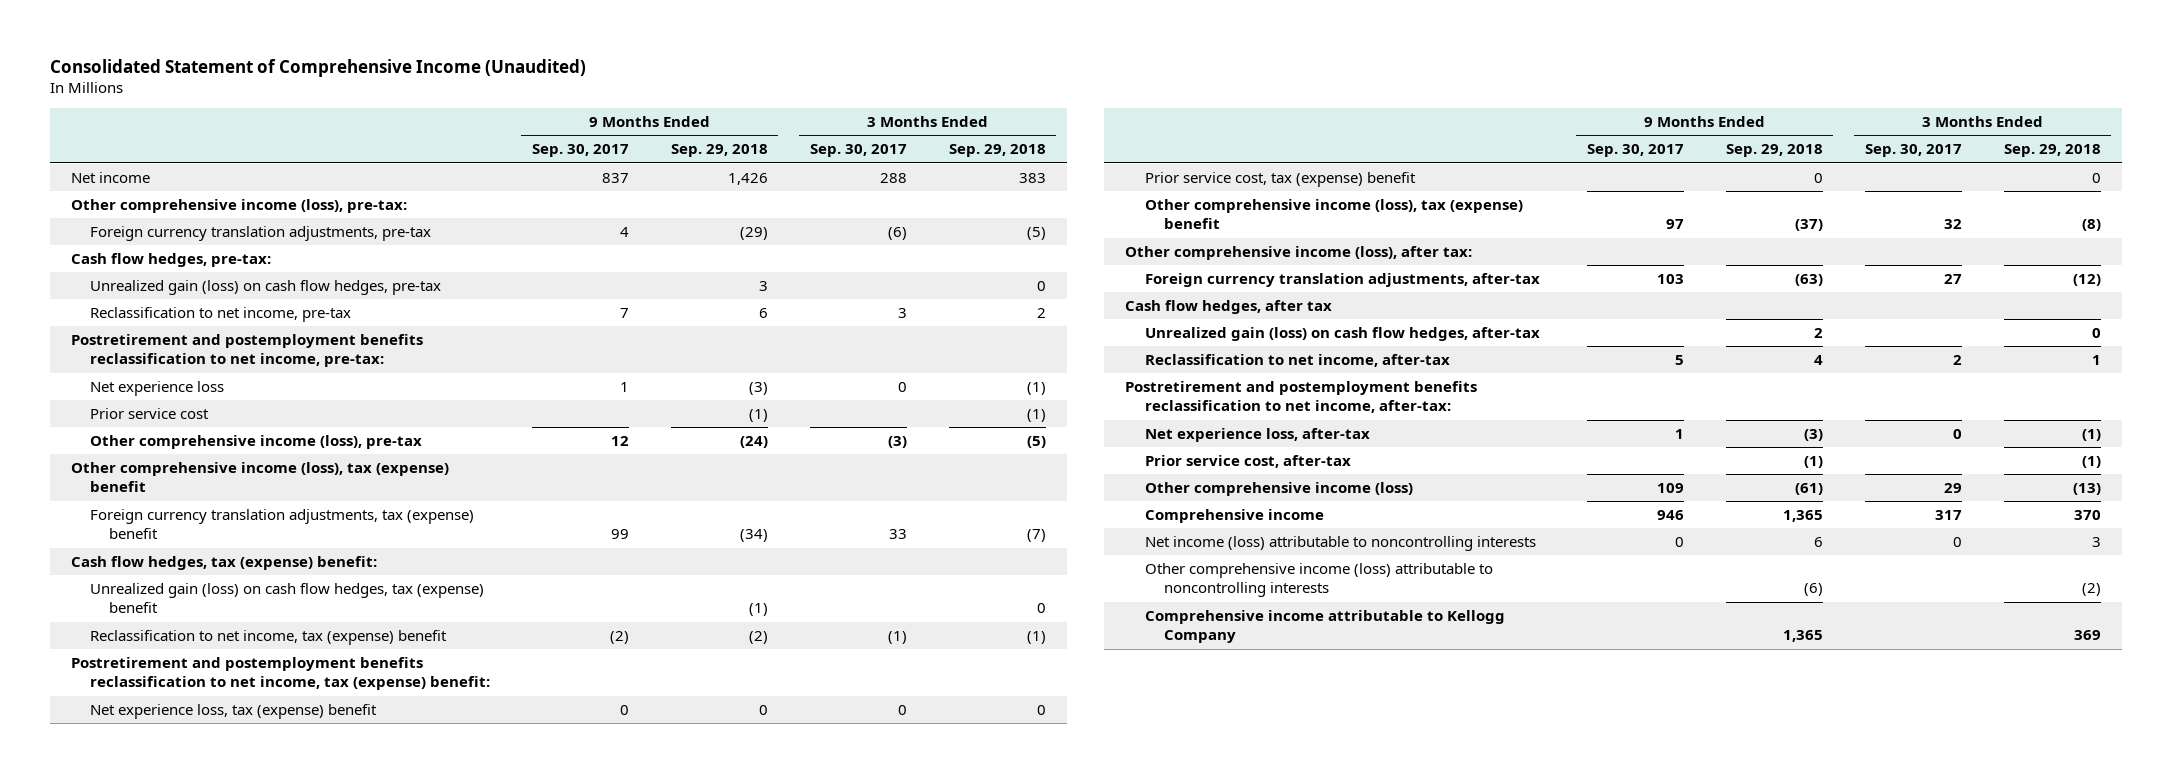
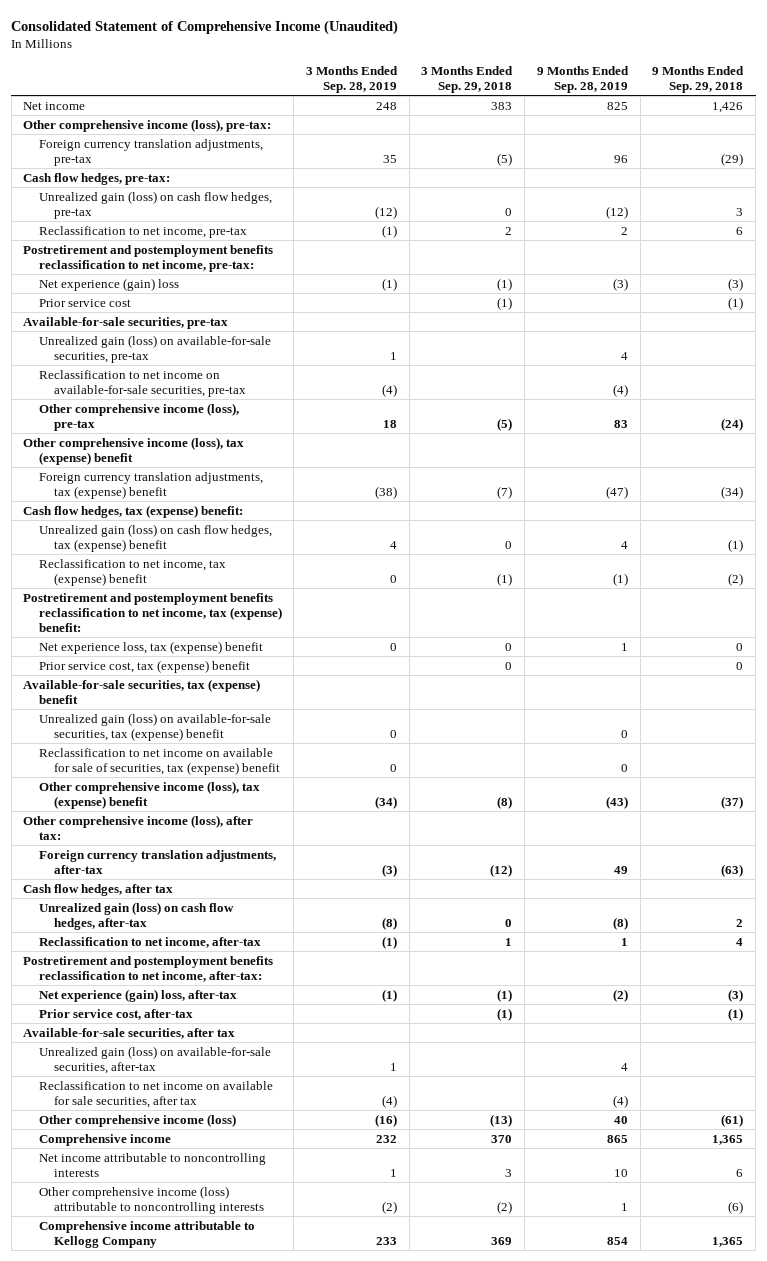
[531,144,629,158] Sep. 30, 2017 -> none
[809,144,907,158] Sep. 30, 2017 -> none
none -> [305,65,398,93] 3 Months Ended Sep. 28, 2019
none -> [536,65,629,93] 9 Months Ended Sep. 28, 2019
[89,381,224,397] Net experience loss -> [38,277,179,291] Net experience (gain) loss
none -> [23,316,229,329] Available-for-sale securities, pre-tax
none -> [38,334,271,363] Unrealized gain (loss) on available-for-sale securities, pre-tax
none -> [38,369,246,397] Reclassification to net income on available-for-sale securities, pre-tax
none -> [23,678,261,704] Available-for-sale securities, tax (expense) benefit
none -> [38,712,271,741] Unrealized gain (loss) on available-for-sale securities, tax (expense) benefit
none -> [38,747,280,775] Reclassification to net income on available for sale of securities, tax (expense) benefit
[1144,428,1370,443] Net experience loss, after-tax -> [38,988,237,1002] Net experience (gain) loss, after-tax
none -> [23,1027,236,1039] Available-for-sale securities, after tax
none -> [38,1045,271,1074] Unrealized gain (loss) on available-for-sale securities, after-tax
none -> [38,1080,273,1108] Reclassification to net income on available for sale securities, after tax
[1144,536,1536,552] Net income (loss) attributable to noncontrolling interests -> [38,1152,266,1177] Net income attributable to noncontrolling interests

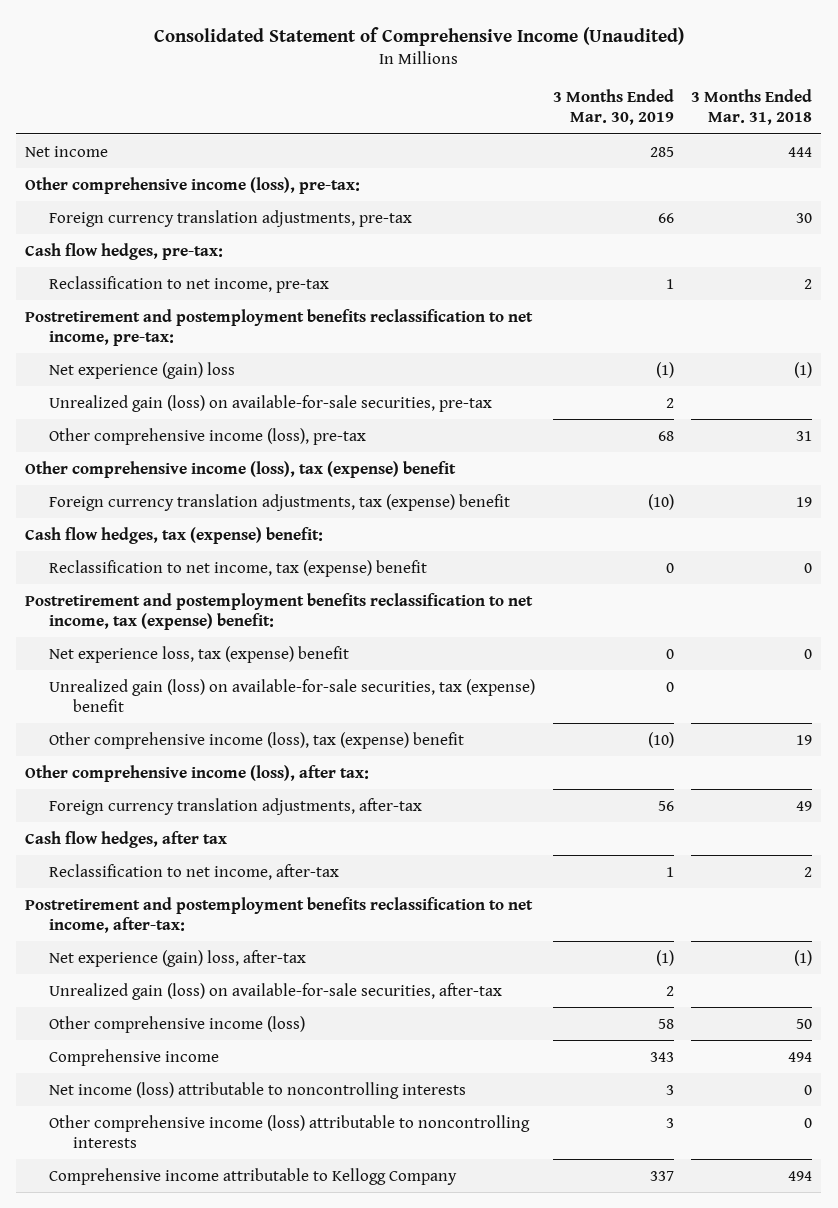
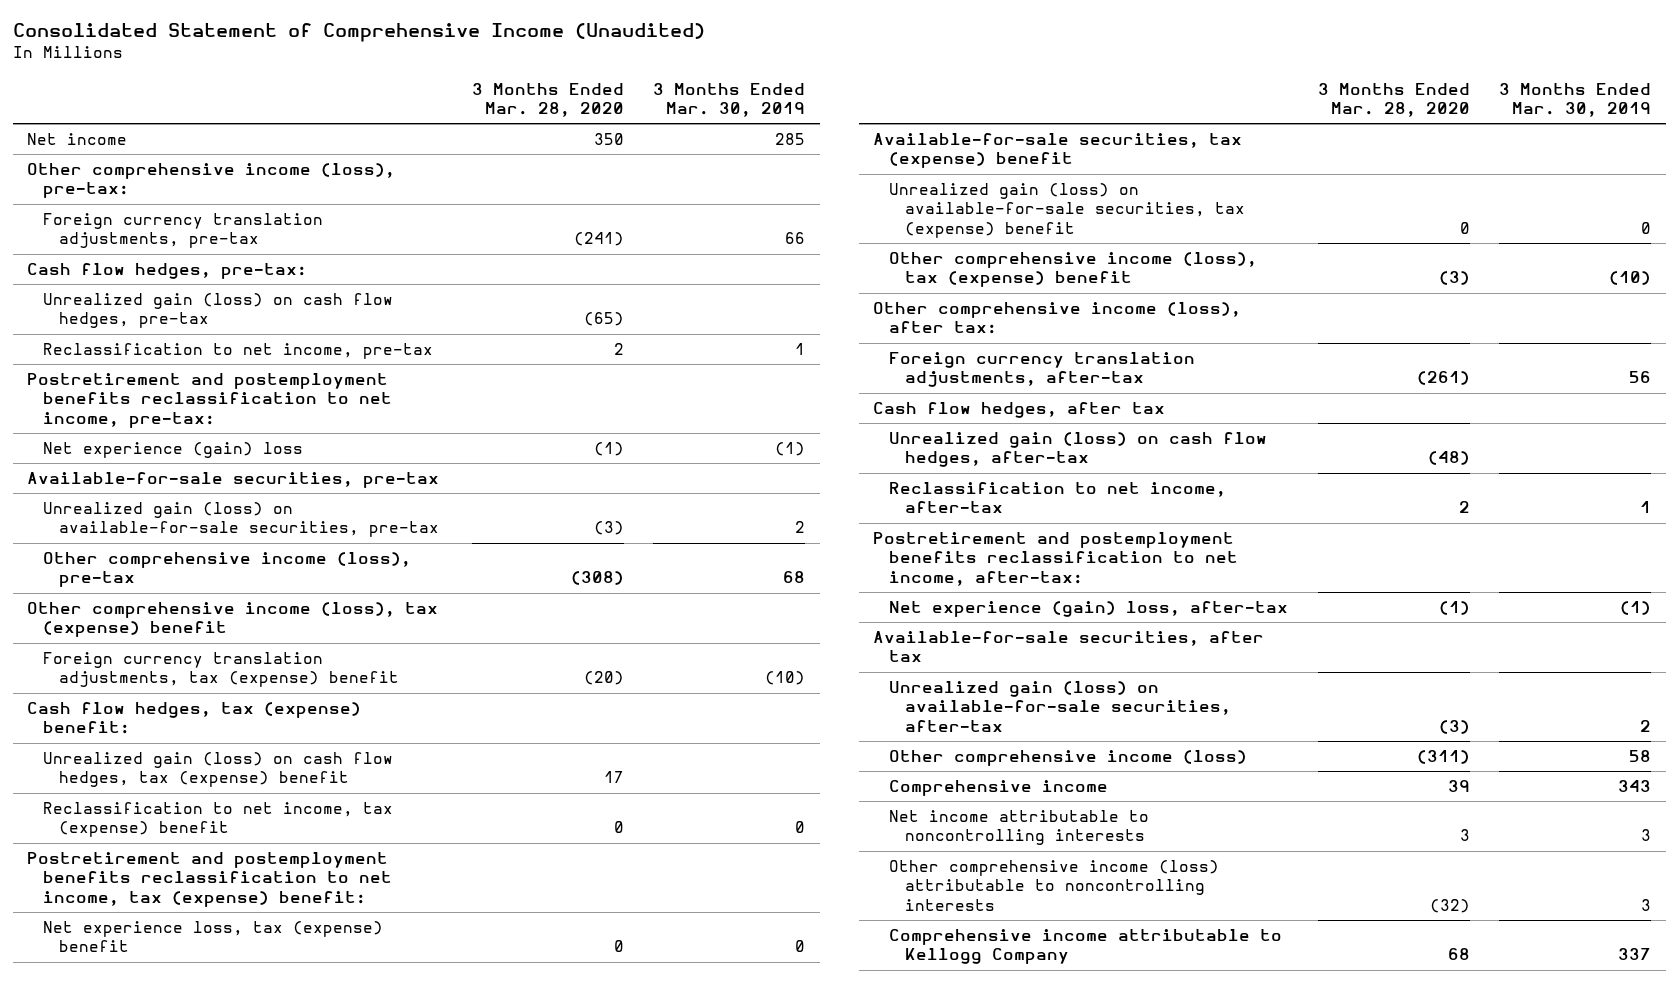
[691,89,813,126] 3 Months Ended Mar. 31, 2018 -> none
none -> [471,82,624,118] 3 Months Ended Mar. 28, 2020
none -> [43,293,394,329] Unrealized gain (loss) on cash flow hedges, pre-tax
none -> [27,472,440,489] Available-for-sale securities, pre-tax
none -> [43,752,394,788] Unrealized gain (loss) on cash flow hedges, tax (expense) benefit
none -> [873,133,1243,169] Available-for-sale securities, tax (expense) benefit
none -> [889,432,1268,468] Unrealized gain (loss) on cash flow hedges, after-tax
none -> [873,631,1265,663] Available-for-sale securities, after tax
[49,1081,467,1099] Net income (loss) attributable to noncontrolling interests -> [889,810,1150,846] Net income attributable to noncontrolling interests

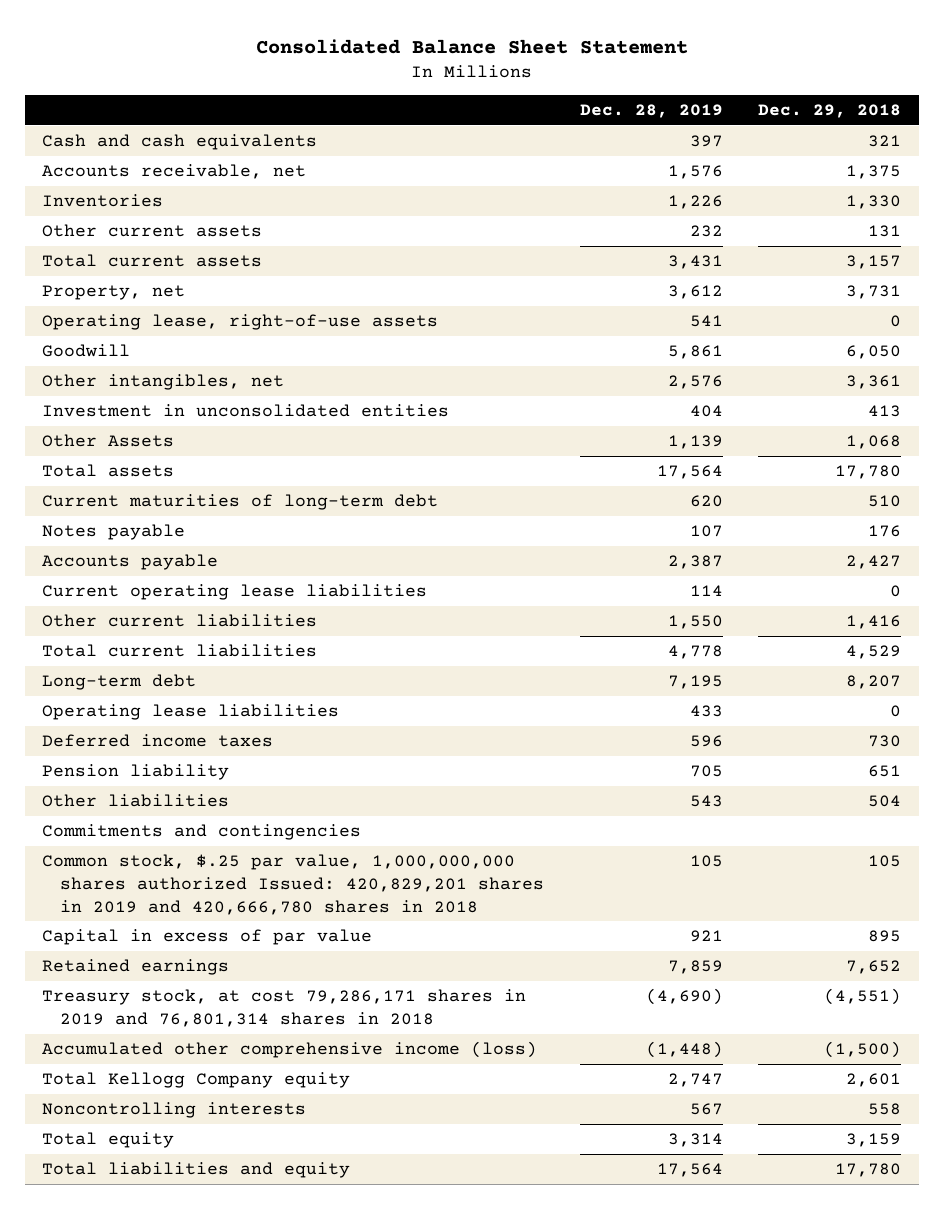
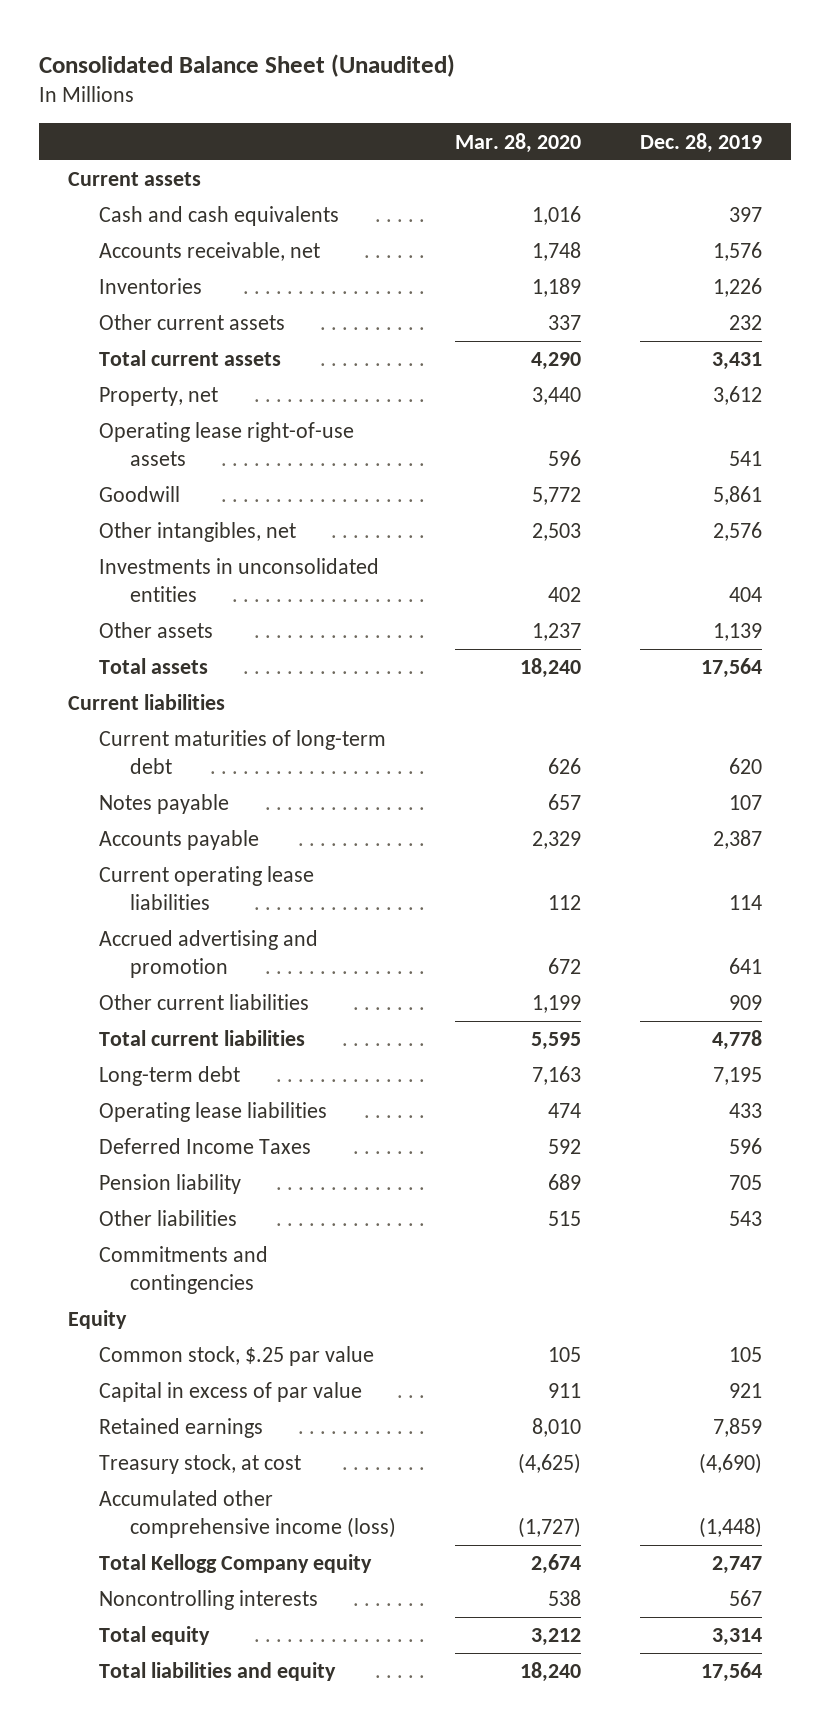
[255,38,688,54] Consolidated Balance Sheet Statement -> [38,53,455,77] Consolidated Balance Sheet (Unaudited)
[758,104,902,119] Dec. 29, 2018 -> none
none -> [454,132,581,153] Mar. 28, 2020
none -> [68,172,202,187] Current assets
[42,314,439,331] Operating lease, right-of-use assets -> [99,422,355,466] Operating lease right-of-use assets
[42,404,450,418] Investment in unconsolidated entities -> [99,558,380,602] Investments in unconsolidated entities
[42,434,175,448] Other Assets -> [99,622,214,639] Other assets
none -> [68,694,226,711] Current liabilities
none -> [99,930,319,978] Accrued advertising and promotion
[667,615,723,630] 1,550 -> [728,995,762,1011] 909
[42,734,274,748] Deferred income taxes -> [99,1138,312,1155] Deferred Income Taxes
none -> [68,1310,128,1330] Equity
[42,854,545,915] Common stock, $.25 par value, 1,000,000,000 shares authorized Issued: 420,829,201 shares in 2019 and 420,666,780 shares in 2018 -> [99,1346,375,1367] Common stock, $.25 par value
[42,989,527,1027] Treasury stock, at cost 79,286,171 shares in 2019 and 76,801,314 shares in 2018 -> [99,1454,302,1475] Treasury stock, at cost

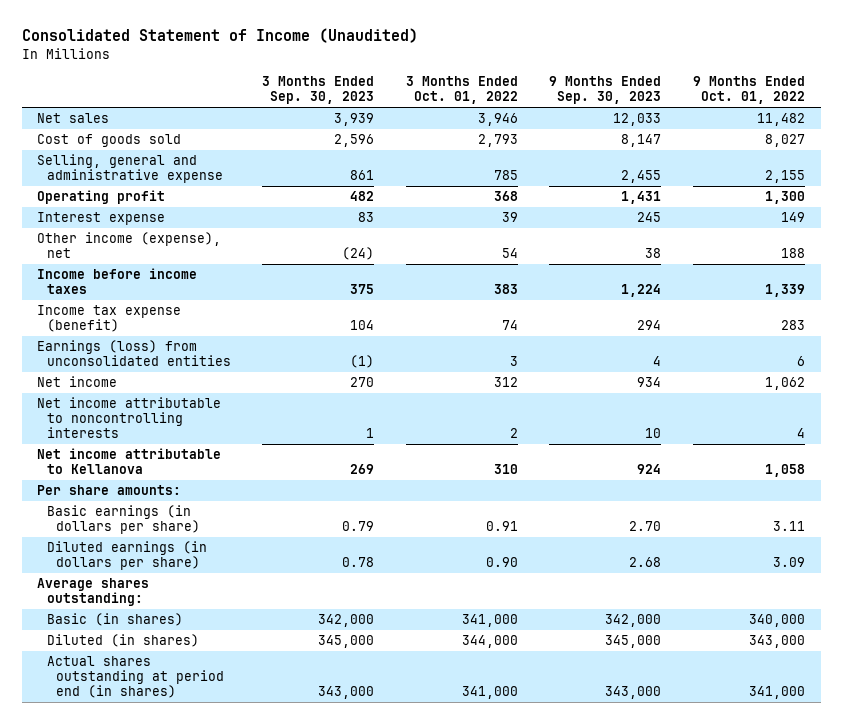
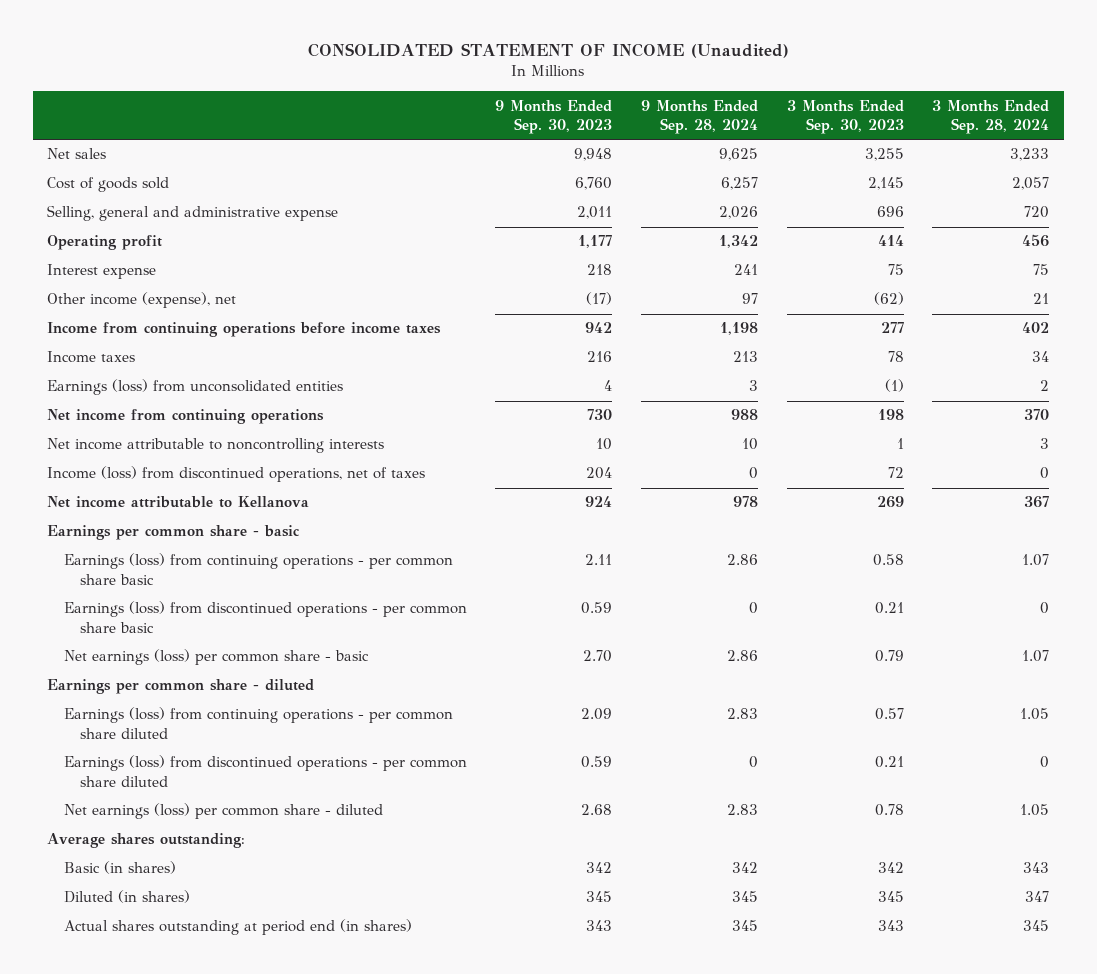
[21,28,418,44] Consolidated Statement of Income (Unaudited) -> [308,43,790,59] CONSOLIDATED STATEMENT OF INCOME (Unaudited)
[405,76,518,105] 3 Months Ended Oct. 01, 2022 -> none
[692,76,805,105] 9 Months Ended Oct. 01, 2022 -> none
none -> [640,99,758,135] 9 Months Ended Sep. 28, 2024
none -> [932,99,1050,135] 3 Months Ended Sep. 28, 2024
[334,113,375,127] 3,939 -> [864,148,904,162] 3,255
[613,113,662,127] 12,033 -> [574,148,613,162] 9,948
[334,134,375,148] 2,596 -> [867,177,904,191] 2,145
[621,134,662,148] 8,147 -> [575,177,613,191] 6,760
[350,170,375,181] 861 -> [876,206,904,218] 696
[621,170,662,184] 2,455 -> [577,206,613,220] 2,011
[350,191,375,202] 482 -> [877,235,904,247] 414
[621,191,662,205] 1,431 -> [578,235,613,249] 1,177
[358,212,375,223] 83 -> [887,264,904,276] 75
[637,212,662,223] 245 -> [587,264,613,276] 218
[342,247,375,261] (24) -> [873,292,904,306] (62)
[645,248,662,259] 38 -> [586,292,613,306] (17)
[37,268,198,295] Income before income taxes -> [47,322,442,338] Income from continuing operations before income taxes
[350,284,375,295] 375 -> [880,322,904,334] 277
[621,284,662,298] 1,224 -> [585,322,613,334] 942
[37,305,182,333] Income tax expense (benefit) -> [47,351,136,364] Income taxes
[350,320,375,331] 104 -> [887,351,904,363] 78
[637,320,662,331] 294 -> [587,351,613,363] 216
[37,376,118,388] Net income -> none
none -> [47,409,325,425] Net income from continuing operations
none -> [47,466,426,483] Income (loss) from discontinued operations, net of taxes
[37,485,182,496] Per share amounts: -> none
none -> [47,525,301,541] Earnings per common share - basic
none -> [63,553,453,585] Earnings (loss) from continuing operations - per common share basic
none -> [63,601,467,633] Earnings (loss) from discontinued operations - per common share basic
[46,505,201,535] Basic earnings (in dollars per share) -> [63,649,369,666] Net earnings (loss) per common share - basic
none -> [47,679,315,695] Earnings per common share - diluted
none -> [63,707,453,739] Earnings (loss) from continuing operations - per common share diluted
none -> [63,755,467,787] Earnings (loss) from discontinued operations - per common share diluted
[46,541,207,571] Diluted earnings (in dollars per share) -> [63,803,383,820] Net earnings (loss) per common share - diluted
[318,614,375,628] 342,000 -> [877,862,904,874] 342
[605,614,662,628] 342,000 -> [586,862,613,874] 342
[318,635,375,649] 345,000 -> [877,891,904,903] 345
[605,635,662,649] 345,000 -> [586,891,613,903] 345
[318,686,375,700] 343,000 -> [877,920,904,932] 343
[605,686,662,700] 343,000 -> [586,920,613,932] 343

